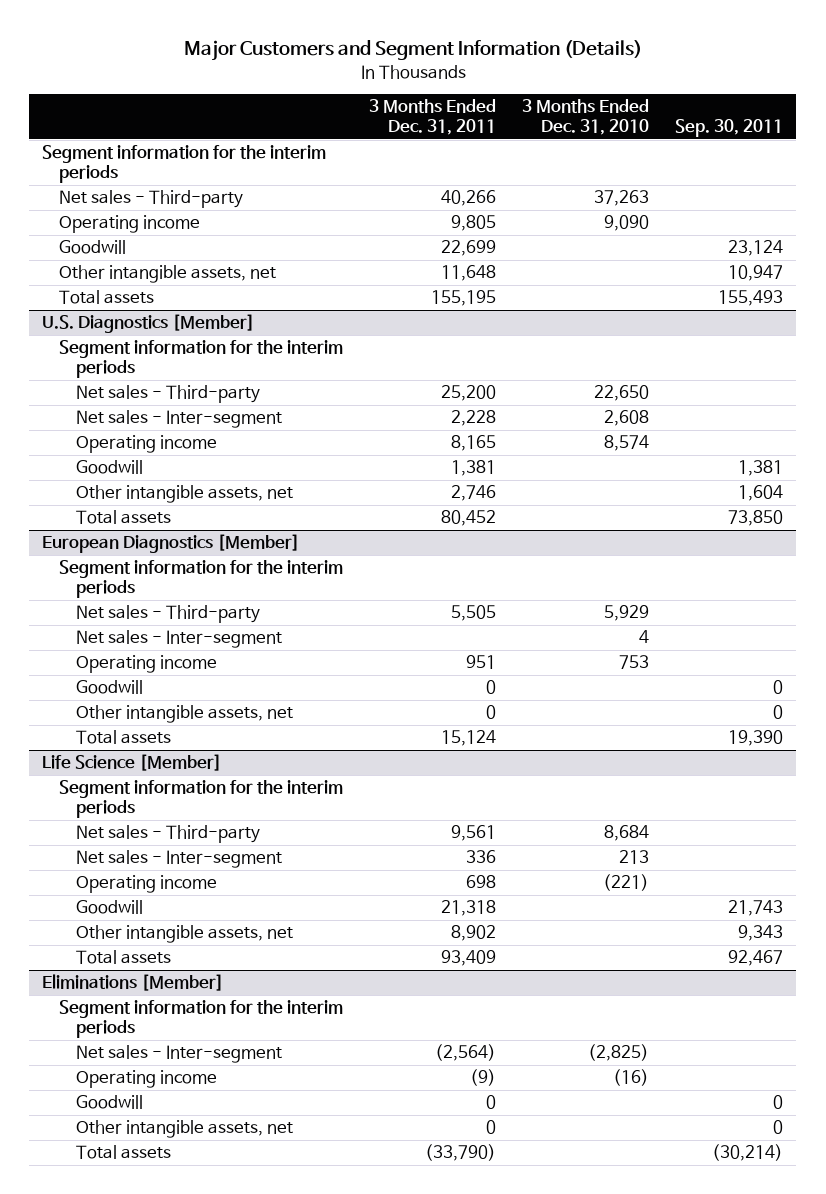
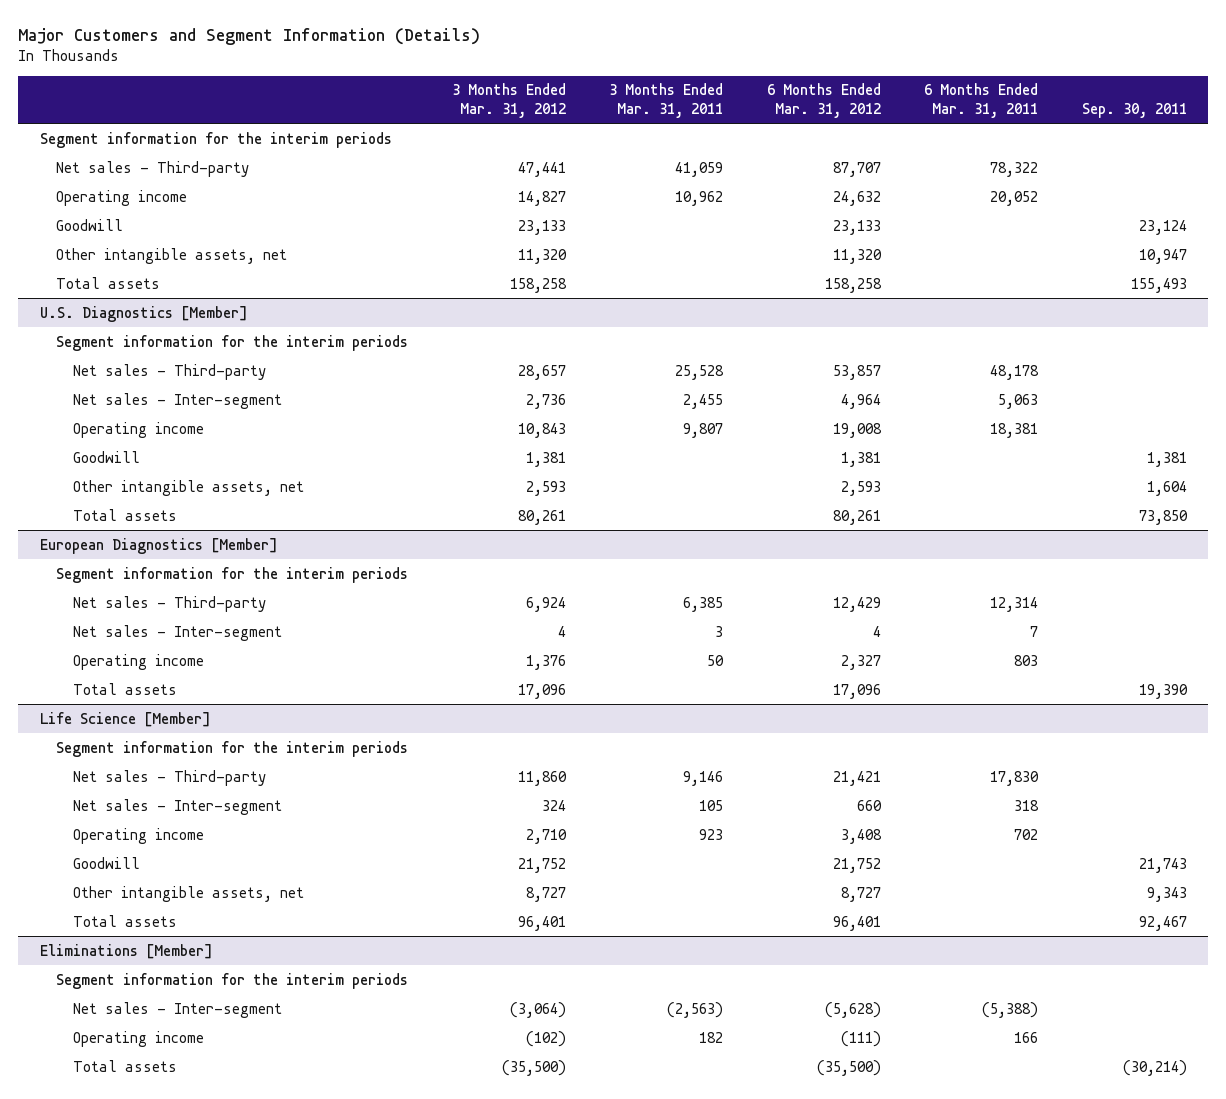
[369,99,497,136] 3 Months Ended Dec. 31, 2011 -> none
[522,99,650,136] 3 Months Ended Dec. 31, 2010 -> none
none -> [451,83,566,118] 3 Months Ended Mar. 31, 2012
none -> [609,83,724,118] 3 Months Ended Mar. 31, 2011
none -> [766,83,881,118] 6 Months Ended Mar. 31, 2012
none -> [924,83,1039,118] 6 Months Ended Mar. 31, 2011
[76,680,144,695] Goodwill -> none
[76,705,294,724] Other intangible assets, net -> none
[76,1095,144,1110] Goodwill -> none
[76,1120,294,1139] Other intangible assets, net -> none

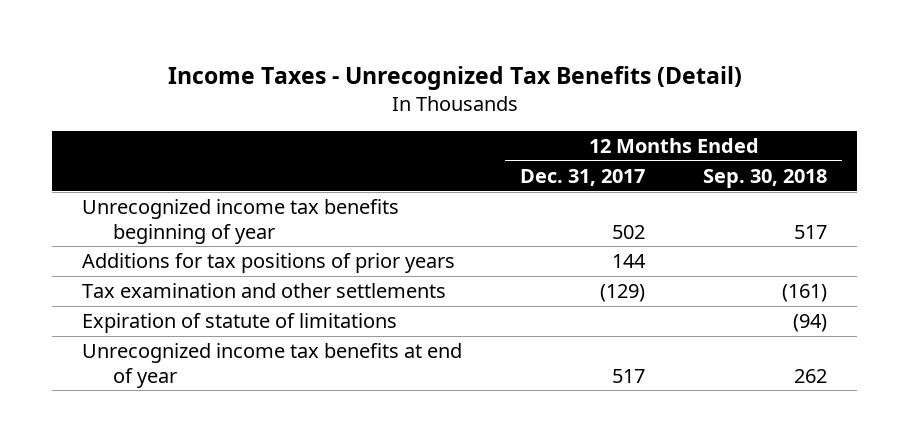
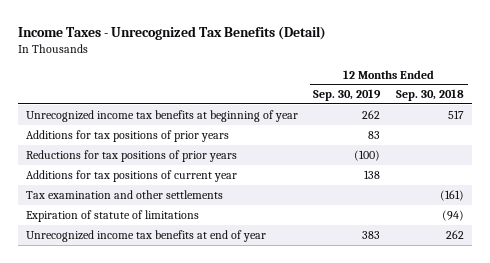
[520,169,646,187] Dec. 31, 2017 -> none
none -> [313,89,382,102] Sep. 30, 2019
[81,199,399,244] Unrecognized income tax benefits beginning of year -> [25,109,298,122] Unrecognized income tax benefits at beginning of year
none -> [25,149,237,162] Reductions for tax positions of prior years
none -> [25,169,237,182] Additions for tax positions of current year

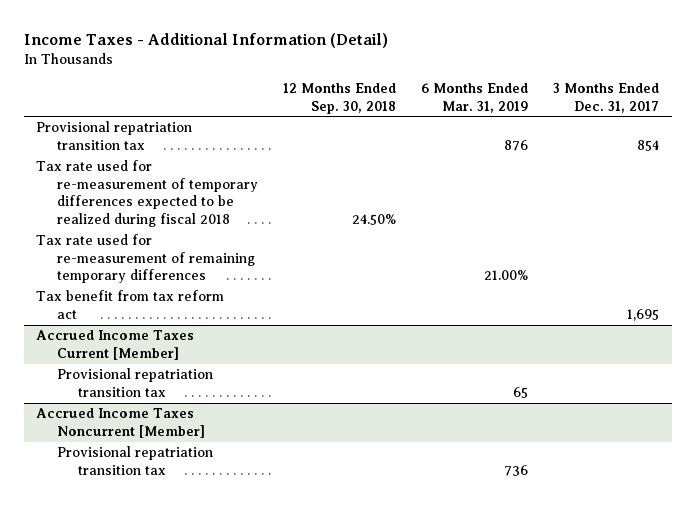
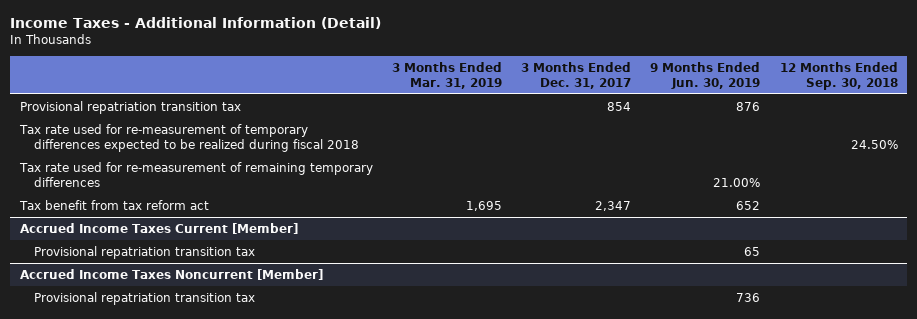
[421,83,529,113] 6 Months Ended Mar. 31, 2019 -> none
none -> [392,61,503,89] 3 Months Ended Mar. 31, 2019
none -> [650,61,761,89] 9 Months Ended Jun. 30, 2019
[627,308,660,321] 1,695 -> [595,200,632,211] 2,347

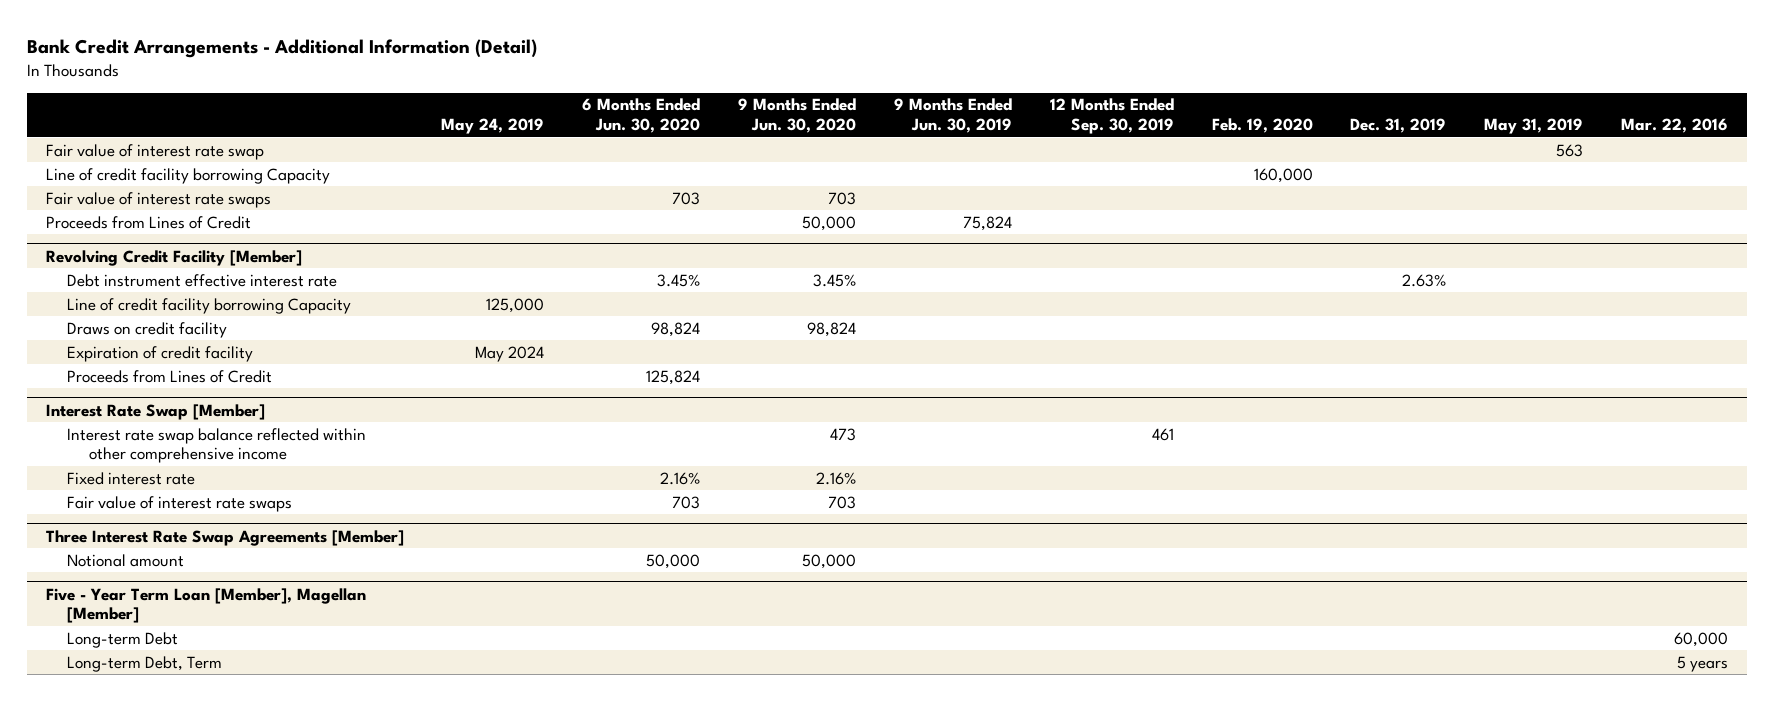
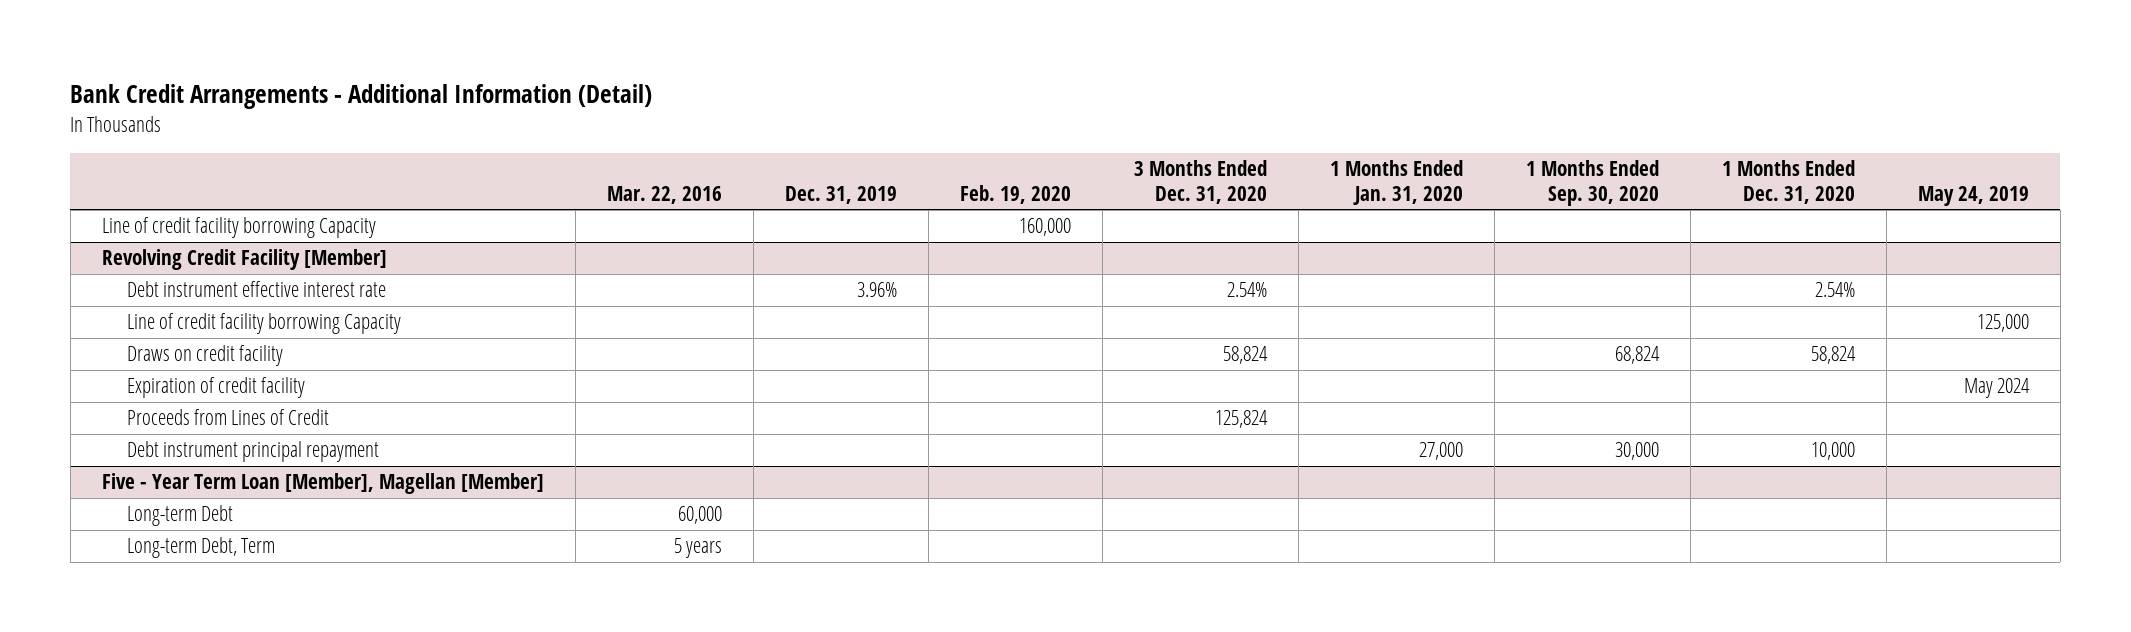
[582,98,701,134] 6 Months Ended Jun. 30, 2020 -> none
[738,98,857,134] 9 Months Ended Jun. 30, 2020 -> none
[893,98,1012,134] 9 Months Ended Jun. 30, 2019 -> none
[1049,98,1174,135] 12 Months Ended Sep. 30, 2019 -> none
[1484,118,1584,135] May 31, 2019 -> none
none -> [1133,160,1267,204] 3 Months Ended Dec. 31, 2020
none -> [1329,160,1463,205] 1 Months Ended Jan. 31, 2020
none -> [1525,160,1659,206] 1 Months Ended Sep. 30, 2020
none -> [1721,160,1855,204] 1 Months Ended Dec. 31, 2020
[45,143,264,160] Fair value of interest rate swap -> none
[45,191,271,208] Fair value of interest rate swaps -> none
[45,215,251,229] Proceeds from Lines of Credit -> none
[1402,273,1447,287] 2.63% -> [856,282,897,298] 3.96%
[45,403,265,420] Interest Rate Swap [Member] -> none
[67,427,367,464] Interest rate swap balance reflected within other comprehensive income -> none
[67,471,196,485] Fixed interest rate -> none
[67,495,293,512] Fair value of interest rate swaps -> none
[45,529,404,546] Three Interest Rate Swap Agreements [Member] -> none
[67,553,185,567] Notional amount -> none
none -> [126,441,379,463] Debt instrument principal repayment

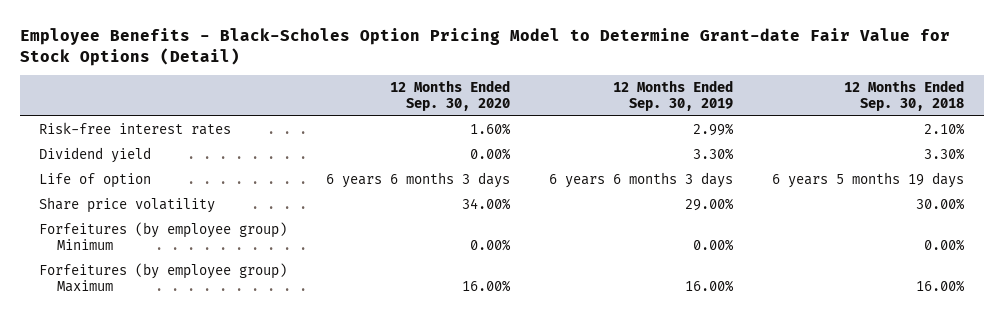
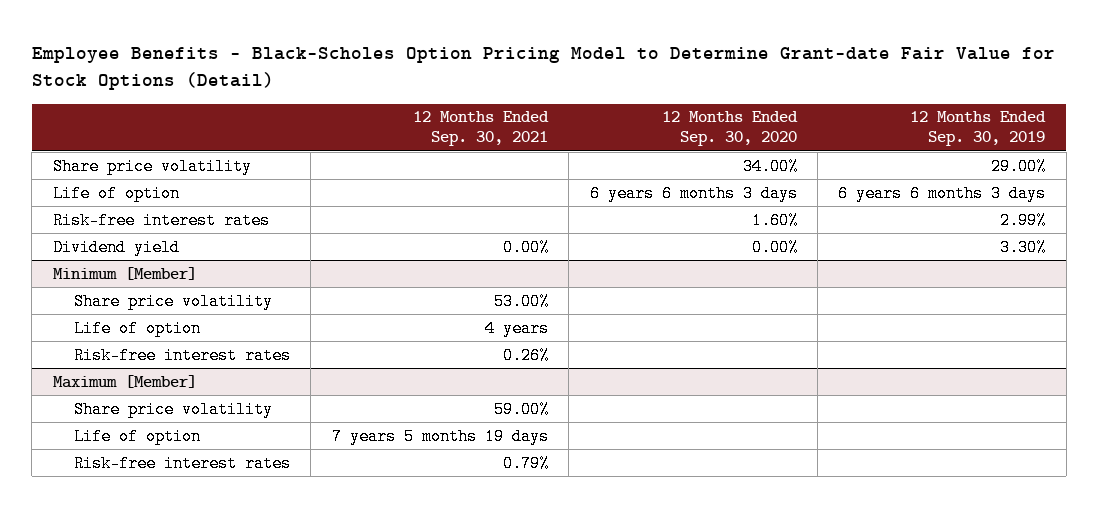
[844,80,965,112] 12 Months Ended Sep. 30, 2018 -> none
none -> [412,111,549,147] 12 Months Ended Sep. 30, 2021
[39,197,216,214] Share price volatility -> [52,157,252,175] Share price volatility
[39,173,152,189] Life of option -> [52,184,180,202] Life of option
[39,222,288,251] Forfeitures (by employee group) Minimum -> none
[39,263,288,293] Forfeitures (by employee group) Maximum -> none
none -> [52,266,197,280] Minimum [Member]
none -> [73,292,273,310] Share price volatility
none -> [73,319,201,337] Life of option
none -> [73,346,291,364] Risk-free interest rates
none -> [52,374,197,388] Maximum [Member]
none -> [73,400,273,418] Share price volatility
none -> [73,427,201,445] Life of option
none -> [73,454,291,472] Risk-free interest rates

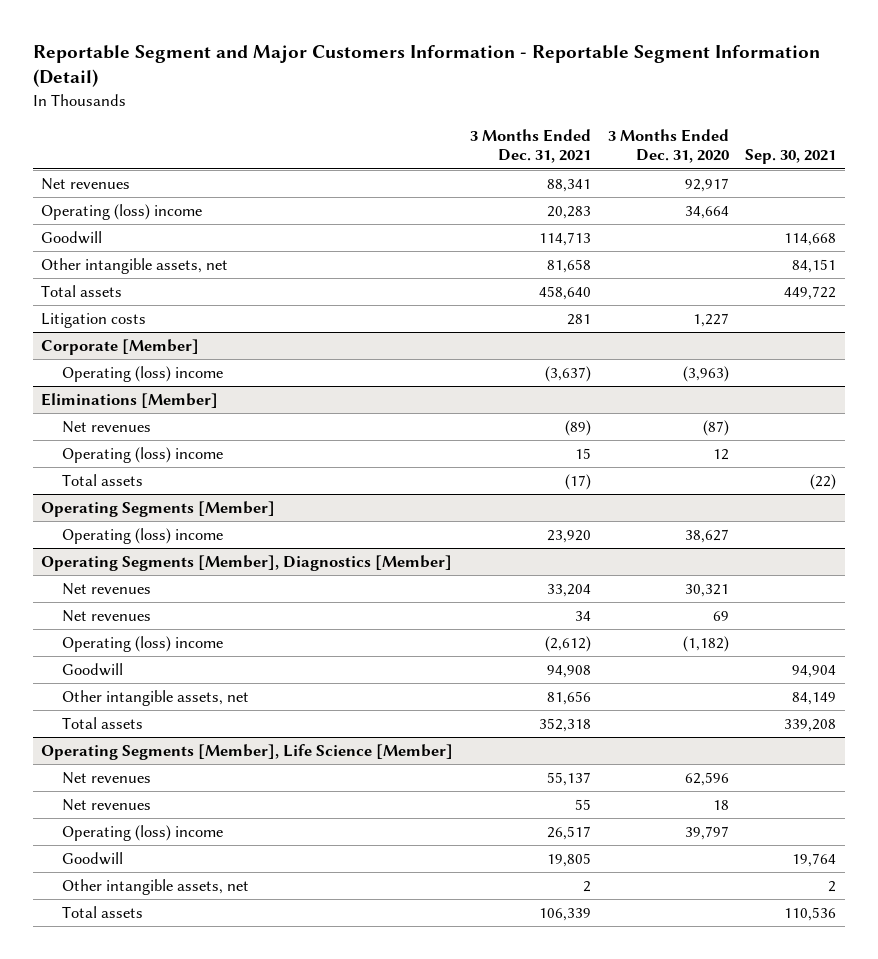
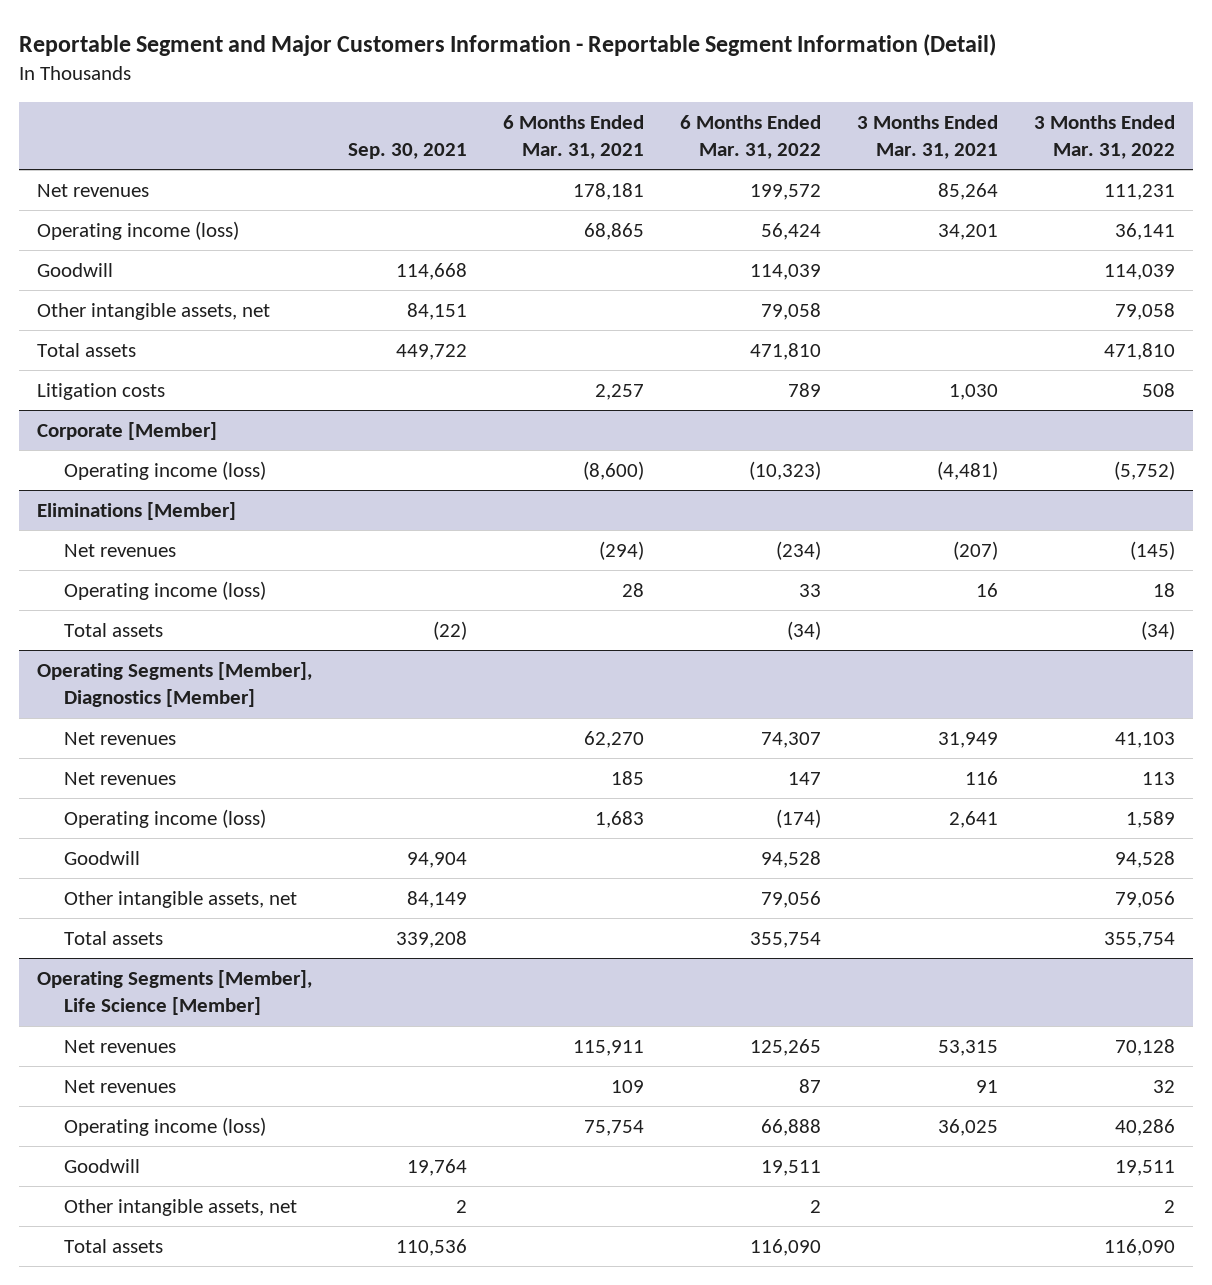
[469,128,591,164] 3 Months Ended Dec. 31, 2021 -> none
[607,128,729,164] 3 Months Ended Dec. 31, 2020 -> none
none -> [503,114,645,159] 6 Months Ended Mar. 31, 2021
none -> [680,114,822,159] 6 Months Ended Mar. 31, 2022
none -> [857,114,999,159] 3 Months Ended Mar. 31, 2021
none -> [1034,114,1176,159] 3 Months Ended Mar. 31, 2022
[41,203,203,220] Operating (loss) income -> [37,221,240,241] Operating income (loss)
[61,365,223,382] Operating (loss) income -> [63,461,266,481] Operating income (loss)
[61,446,223,463] Operating (loss) income -> [63,581,266,601] Operating income (loss)
[41,500,276,517] Operating Segments [Member] -> none
[61,527,223,544] Operating (loss) income -> none
[61,635,223,652] Operating (loss) income -> [63,809,266,829] Operating income (loss)
[61,824,223,841] Operating (loss) income -> [63,1117,266,1137] Operating income (loss)

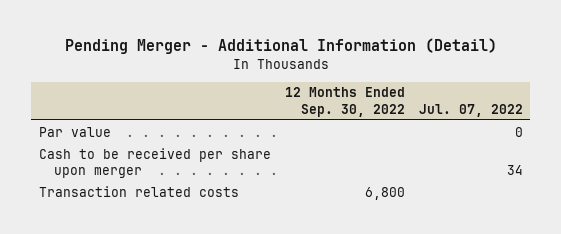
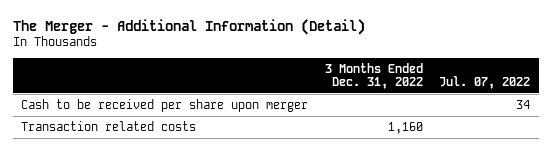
[64,38,497,55] Pending Merger - Additional Information (Detail) -> [12,18,365,35] The Merger - Additional Information (Detail)
[284,87,405,117] 12 Months Ended Sep. 30, 2022 -> none
none -> [324,62,423,90] 3 Months Ended Dec. 31, 2022
[38,126,111,137] Par value -> none

